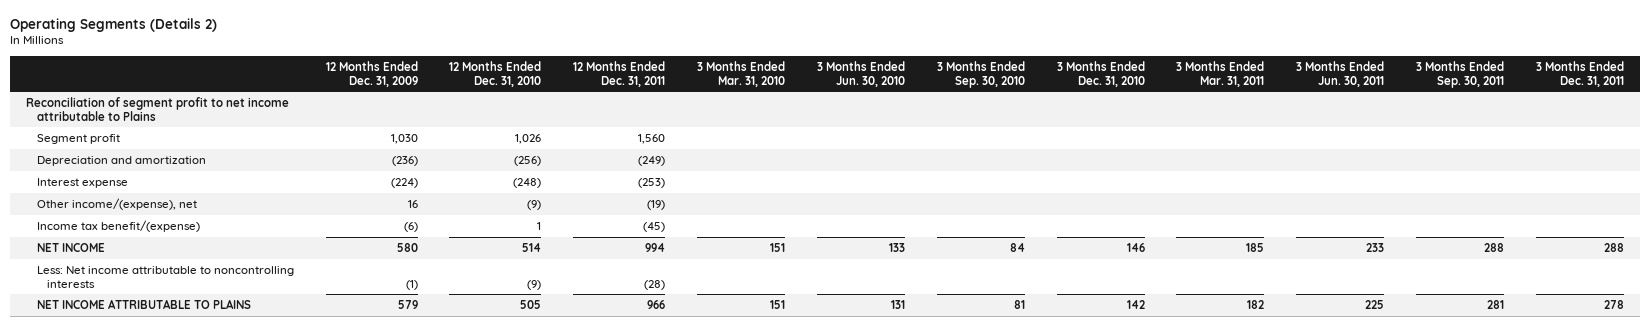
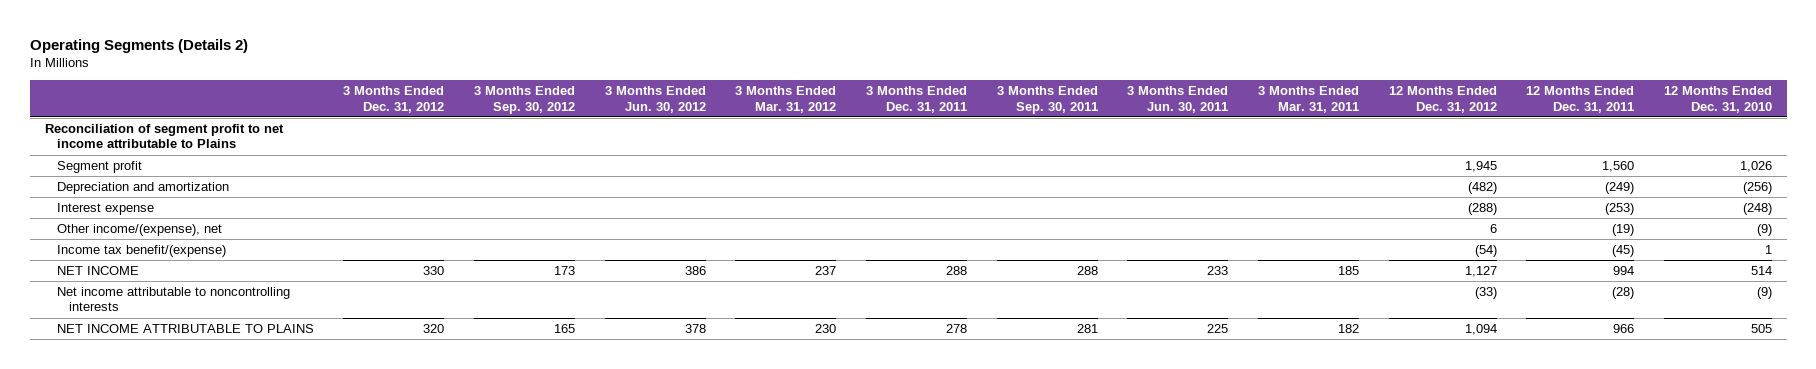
[325,60,418,87] 12 Months Ended Dec. 31, 2009 -> none
[697,60,786,87] 3 Months Ended Mar. 31, 2010 -> none
[816,60,905,87] 3 Months Ended Jun. 30, 2010 -> none
[936,60,1025,88] 3 Months Ended Sep. 30, 2010 -> none
[1056,60,1145,87] 3 Months Ended Dec. 31, 2010 -> none
none -> [343,86,445,113] 3 Months Ended Dec. 31, 2012
none -> [474,86,576,114] 3 Months Ended Sep. 30, 2012
none -> [604,86,706,113] 3 Months Ended Jun. 30, 2012
none -> [735,86,837,113] 3 Months Ended Mar. 31, 2012
none -> [1388,86,1497,113] 12 Months Ended Dec. 31, 2012
[36,265,294,288] Less: Net income attributable to noncontrolling interests -> [56,287,290,312] Net income attributable to noncontrolling interests

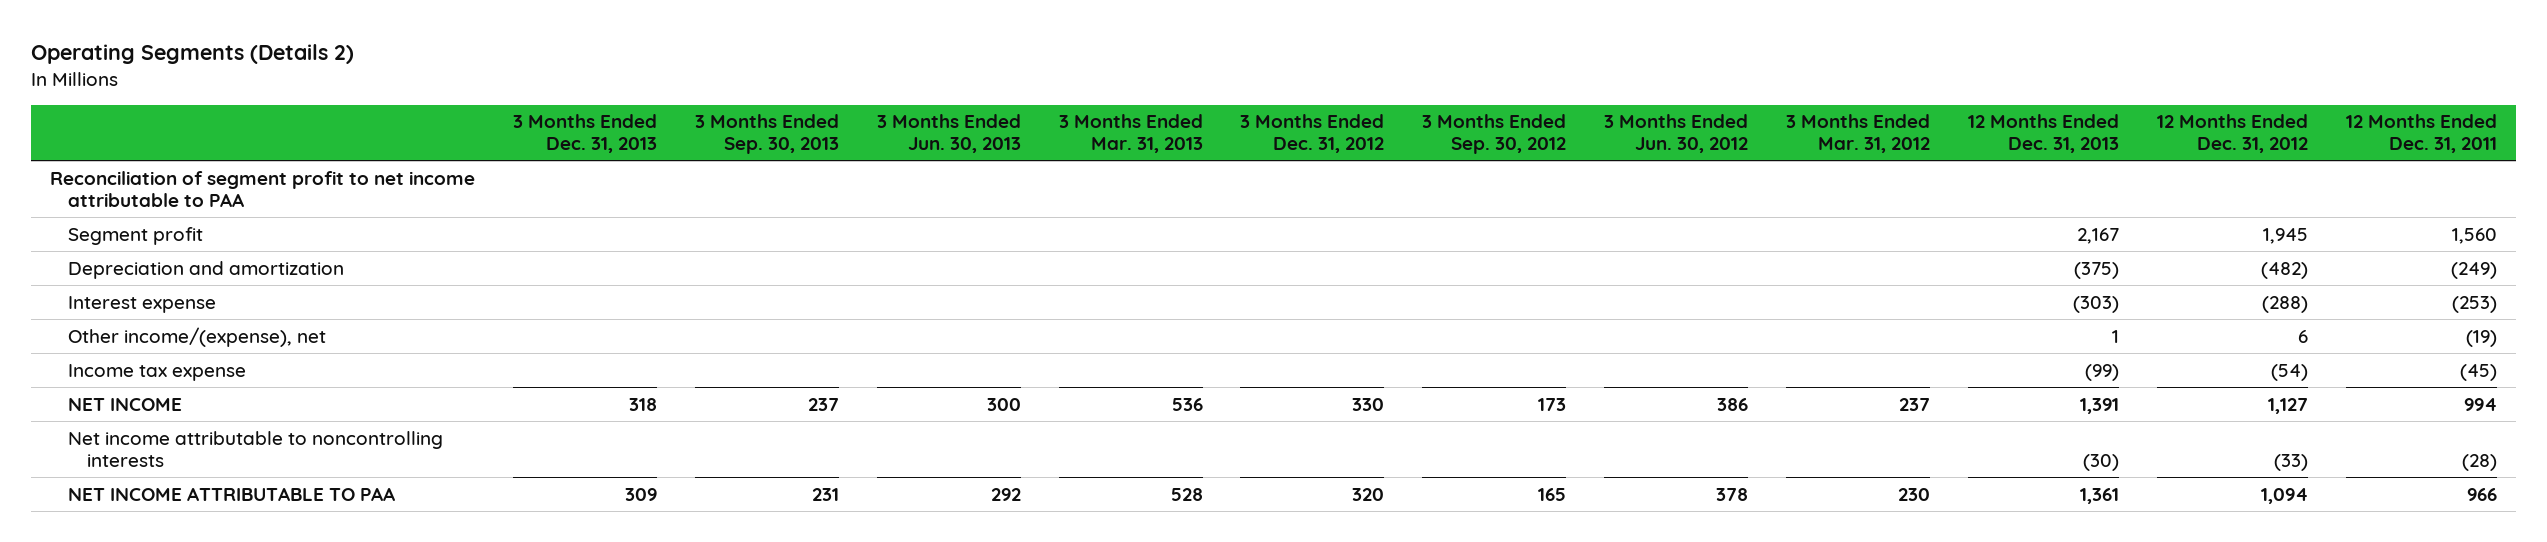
[865,86,967,113] 3 Months Ended Dec. 31, 2011 -> none
[996,86,1098,114] 3 Months Ended Sep. 30, 2011 -> none
[1127,86,1229,113] 3 Months Ended Jun. 30, 2011 -> none
[1257,86,1359,113] 3 Months Ended Mar. 31, 2011 -> none
[1663,86,1772,113] 12 Months Ended Dec. 31, 2010 -> none
none -> [512,114,657,154] 3 Months Ended Dec. 31, 2013
none -> [694,114,839,155] 3 Months Ended Sep. 30, 2013
none -> [876,114,1021,154] 3 Months Ended Jun. 30, 2013
none -> [1058,114,1203,154] 3 Months Ended Mar. 31, 2013
none -> [1967,114,2119,154] 12 Months Ended Dec. 31, 2013
[44,124,284,149] Reconciliation of segment profit to net income attributable to Plains -> [50,170,476,207] Reconciliation of segment profit to net income attributable to PAA
[56,245,226,258] Income tax benefit/(expense) -> [68,363,247,381] Income tax expense
[56,324,314,334] NET INCOME ATTRIBUTABLE TO PLAINS -> [68,486,396,501] NET INCOME ATTRIBUTABLE TO PAA

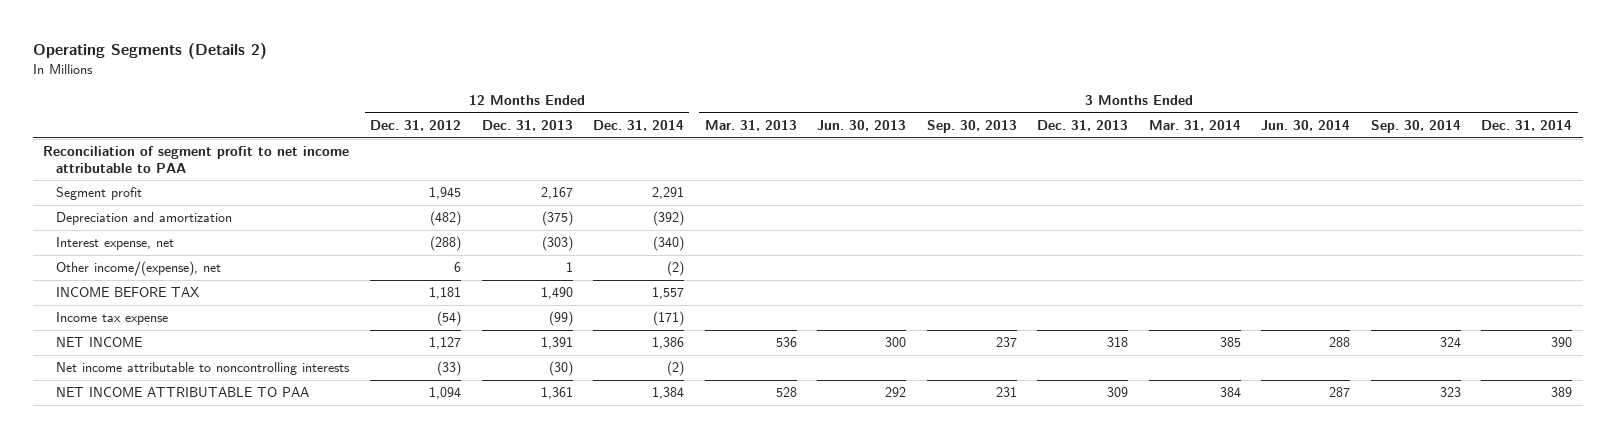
[1240,114,1385,154] 3 Months Ended Dec. 31, 2012 -> none
[1422,114,1567,155] 3 Months Ended Sep. 30, 2012 -> none
[1604,114,1749,154] 3 Months Ended Jun. 30, 2012 -> none
[1786,114,1931,154] 3 Months Ended Mar. 31, 2012 -> none
[2345,114,2497,154] 12 Months Ended Dec. 31, 2011 -> none
none -> [593,120,685,132] Dec. 31, 2014
none -> [1148,120,1241,132] Mar. 31, 2014
none -> [1261,120,1351,132] Jun. 30, 2014
none -> [1370,120,1461,134] Sep. 30, 2014
none -> [1481,120,1573,132] Dec. 31, 2014
[68,295,217,313] Interest expense -> [56,237,175,251] Interest expense, net
none -> [56,287,201,298] INCOME BEFORE TAX

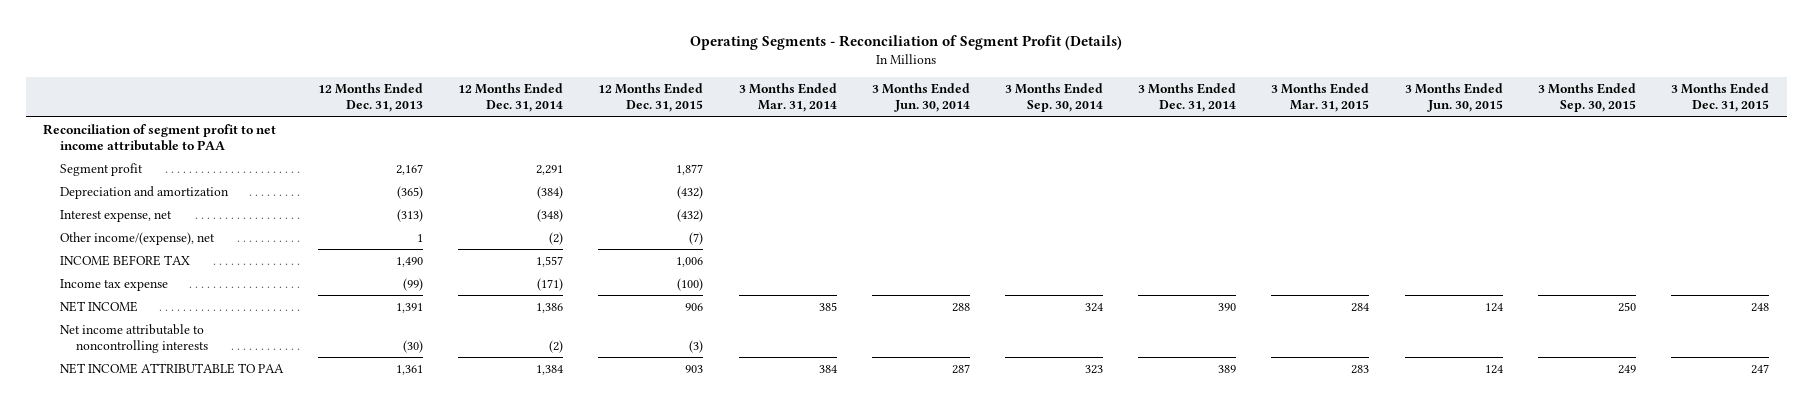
[33,42,268,59] Operating Segments (Details 2) -> [690,35,1123,51] Operating Segments - Reconciliation of Segment Profit (Details)
[370,120,462,132] Dec. 31, 2012 -> none
[704,120,797,132] Mar. 31, 2013 -> none
[817,120,907,132] Jun. 30, 2013 -> none
[926,120,1017,134] Sep. 30, 2013 -> none
[1037,120,1129,132] Dec. 31, 2013 -> none
none -> [598,83,704,113] 12 Months Ended Dec. 31, 2015
none -> [1271,83,1370,113] 3 Months Ended Mar. 31, 2015
none -> [1404,83,1503,113] 3 Months Ended Jun. 30, 2015
none -> [1537,83,1636,113] 3 Months Ended Sep. 30, 2015
none -> [1671,83,1770,113] 3 Months Ended Dec. 31, 2015
[541,211,573,227] (375) -> [396,186,423,200] (365)
[653,211,685,227] (392) -> [537,186,564,200] (384)
[541,236,573,252] (303) -> [396,209,423,223] (313)
[653,236,685,252] (340) -> [537,209,564,223] (348)

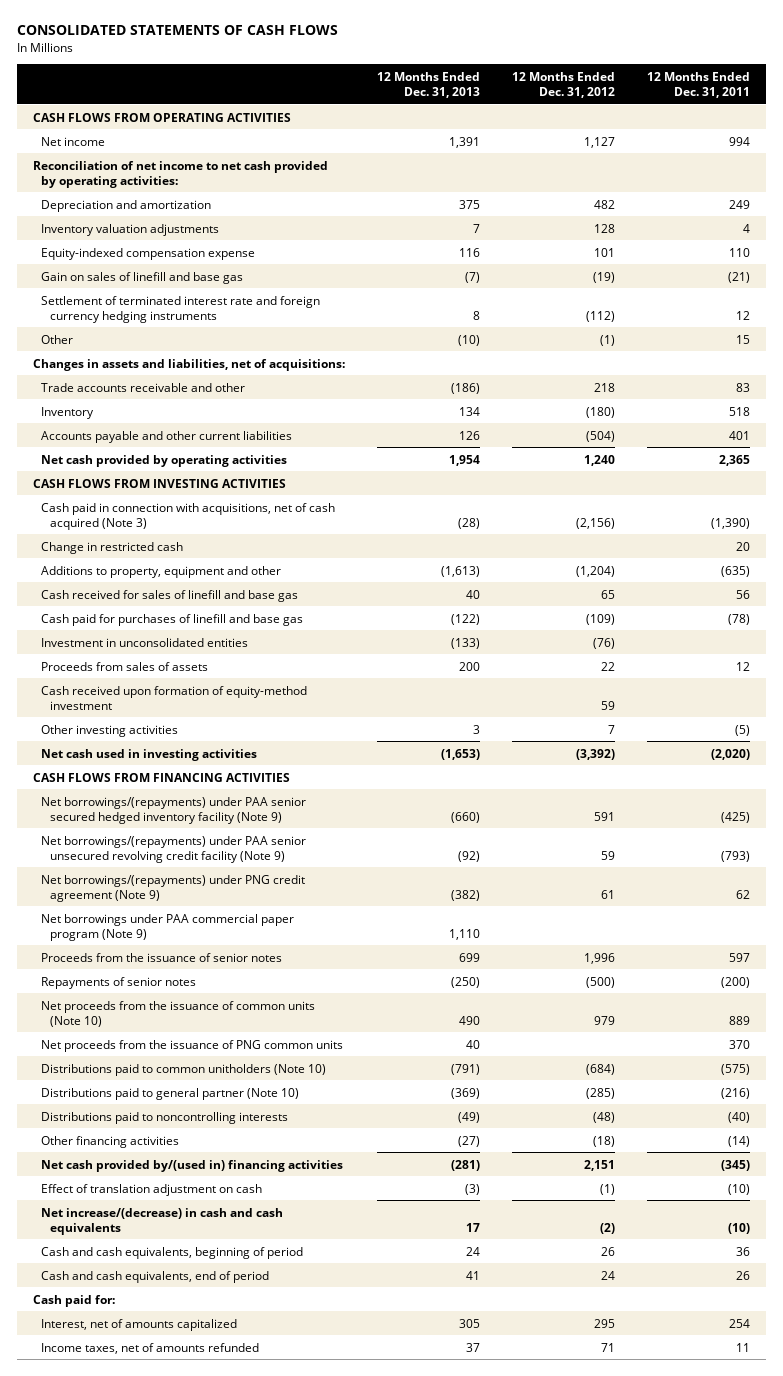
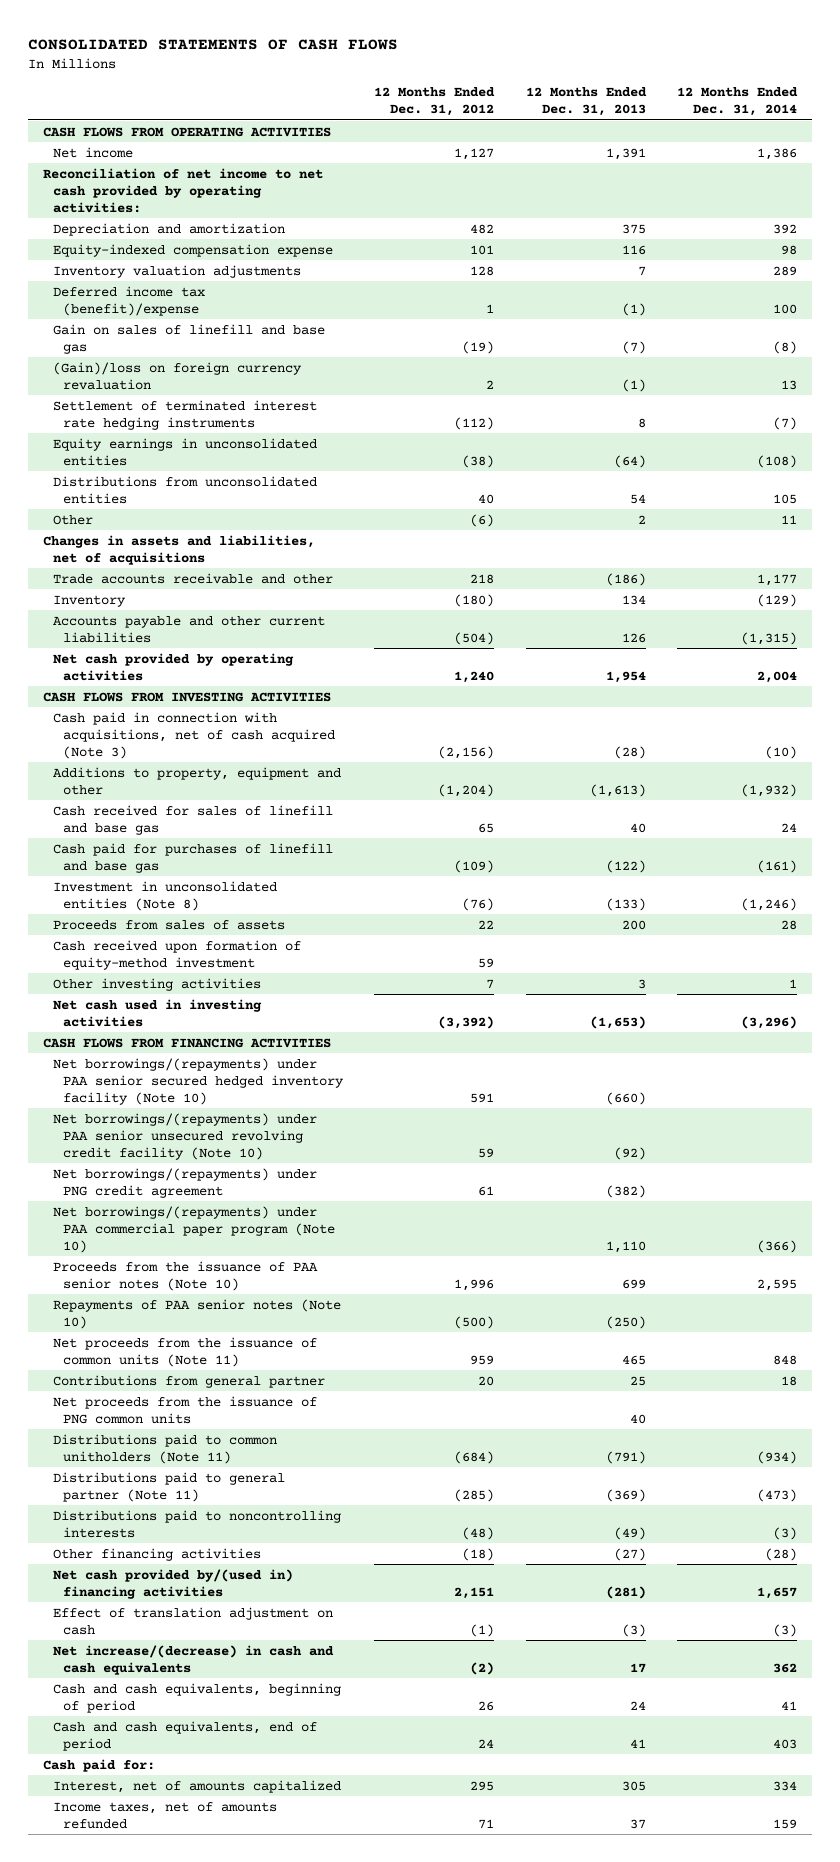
[647,71,751,98] 12 Months Ended Dec. 31, 2011 -> none
none -> [676,87,798,117] 12 Months Ended Dec. 31, 2014
[41,223,220,236] Inventory valuation adjustments -> [53,264,302,278] Inventory valuation adjustments
none -> [53,285,206,316] Deferred income tax (benefit)/expense
none -> [53,361,303,390] (Gain)/loss on foreign currency revaluation
[41,295,321,323] Settlement of terminated interest rate and foreign currency hedging instruments -> [53,399,318,430] Settlement of terminated interest rate hedging instruments
none -> [53,437,318,466] Equity earnings in unconsolidated entities
none -> [53,475,318,504] Distributions from unconsolidated entities
[457,334,480,346] (10) -> [637,514,646,524] 2
[599,334,615,346] (1) -> [470,513,495,527] (6)
[32,358,345,371] Changes in assets and liabilities, net of acquisitions: -> [43,534,316,565] Changes in assets and liabilities, net of acquisitions
[41,541,184,554] Change in restricted cash -> none
[41,637,249,647] Investment in unconsolidated entities -> [53,880,278,911] Investment in unconsolidated entities (Note 8)
[41,796,307,824] Net borrowings/(repayments) under PAA senior secured hedged inventory facility (Note 9) -> [53,1057,345,1105] Net borrowings/(repayments) under PAA senior secured hedged inventory facility (Note 10)
[41,835,307,863] Net borrowings/(repayments) under PAA senior unsecured revolving credit facility (Note 9) -> [53,1112,318,1160] Net borrowings/(repayments) under PAA senior unsecured revolving credit facility (Note 10)
[41,874,306,902] Net borrowings/(repayments) under PNG credit agreement (Note 9) -> [53,1167,318,1198] Net borrowings/(repayments) under PNG credit agreement
[41,913,295,941] Net borrowings under PAA commercial paper program (Note 9) -> [53,1205,336,1253] Net borrowings/(repayments) under PAA commercial paper program (Note 10)
[41,952,283,962] Proceeds from the issuance of senior notes -> [53,1260,319,1291] Proceeds from the issuance of PAA senior notes (Note 10)
[41,976,197,989] Repayments of senior notes -> [53,1298,342,1329] Repayments of PAA senior notes (Note 10)
[41,1000,316,1027] Net proceeds from the issuance of common units (Note 10) -> [53,1336,318,1367] Net proceeds from the issuance of common units (Note 11)
[458,1015,480,1025] 490 -> [621,1354,646,1365] 465
[593,1015,615,1025] 979 -> [470,1354,495,1365] 959
none -> [53,1374,326,1388] Contributions from general partner
[41,1063,327,1076] Distributions paid to common unitholders (Note 10) -> [53,1433,278,1464] Distributions paid to common unitholders (Note 11)
[41,1087,300,1100] Distributions paid to general partner (Note 10) -> [53,1471,286,1502] Distributions paid to general partner (Note 11)

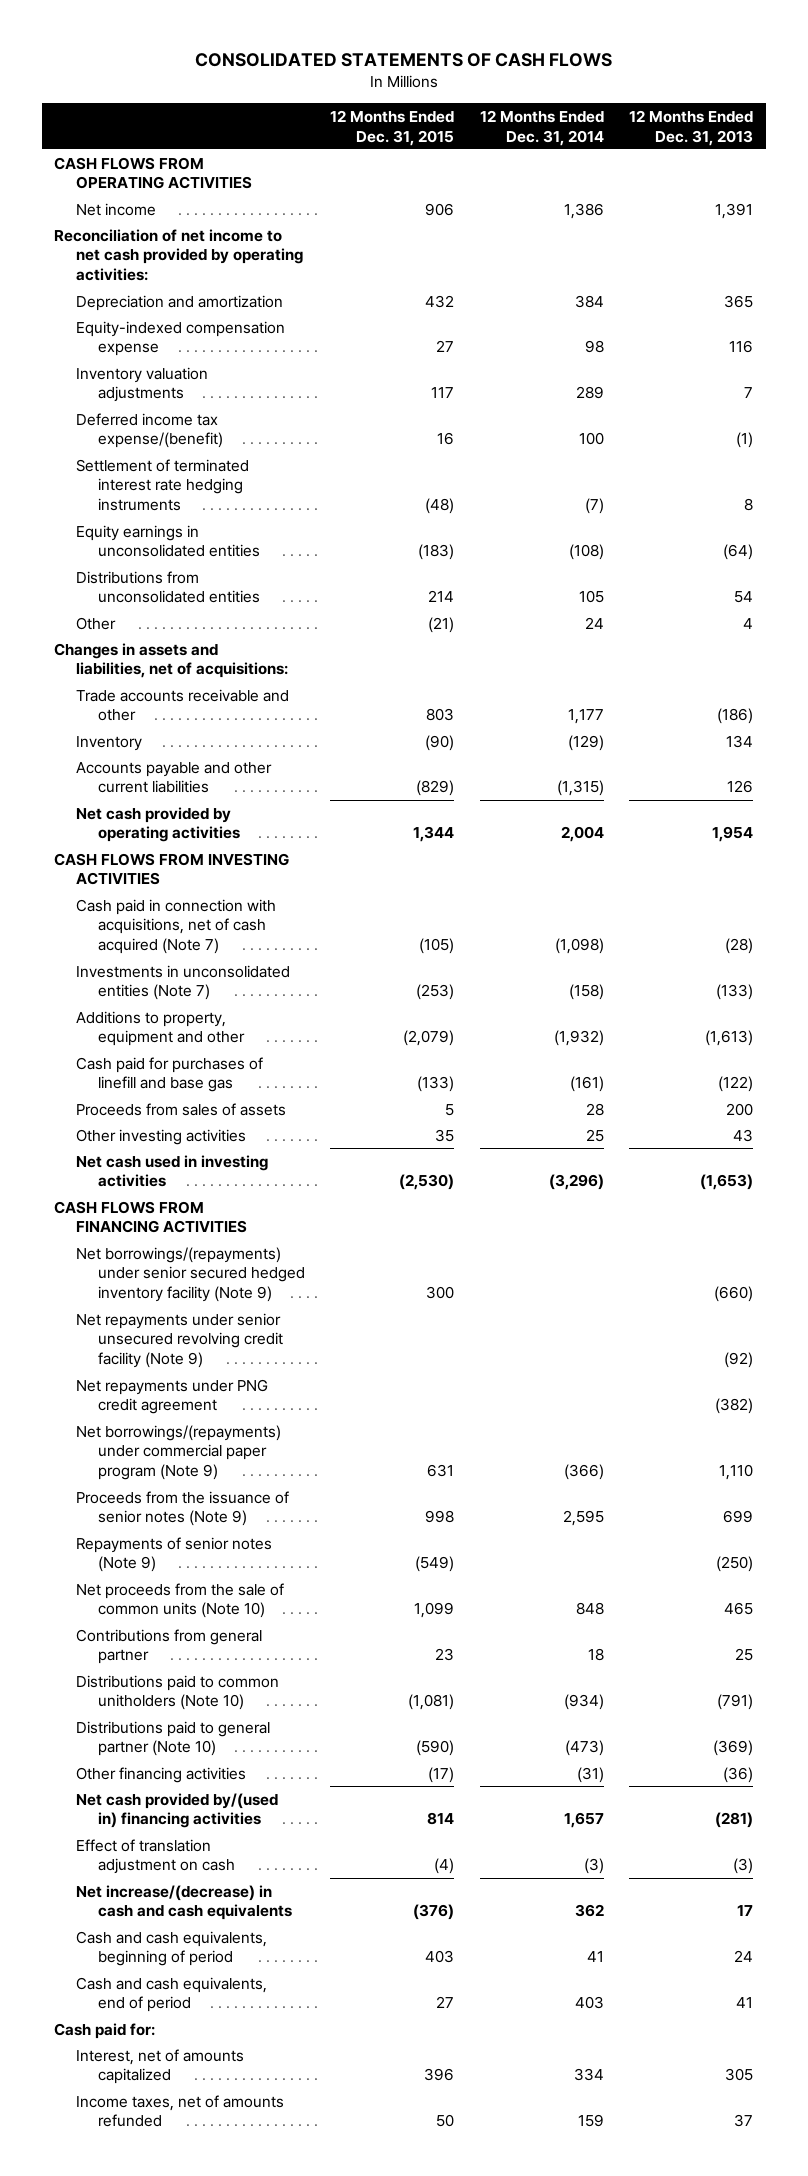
[374,87,496,117] 12 Months Ended Dec. 31, 2012 -> none
none -> [330,109,455,146] 12 Months Ended Dec. 31, 2015
[621,223,646,234] 375 -> [724,294,754,308] 365
[772,223,797,234] 392 -> [574,294,604,308] 384
[53,323,326,354] Gain on sales of linefill and base gas -> none
[53,361,303,390] (Gain)/loss on foreign currency revaluation -> none
[53,285,206,316] Deferred income tax (benefit)/expense -> [76,412,223,449] Deferred income tax expense/(benefit)
[637,514,646,524] 2 -> [743,617,754,629] 4
[780,514,797,524] 11 -> [584,616,604,629] 24
[43,534,316,565] Changes in assets and liabilities, net of acquisitions -> [54,642,289,679] Changes in assets and liabilities, net of acquisitions:
[53,711,336,759] Cash paid in connection with acquisitions, net of cash acquired (Note 3) -> [76,898,277,955] Cash paid in connection with acquisitions, net of cash acquired (Note 7)
[764,745,797,759] (10) -> [554,938,604,955] (1,098)
none -> [76,964,291,1001] Investments in unconsolidated entities (Note 7)
[53,804,334,835] Cash received for sales of linefill and base gas -> none
[53,880,278,911] Investment in unconsolidated entities (Note 8) -> none
[53,939,302,970] Cash received upon formation of equity-method investment -> none
[637,978,646,989] 3 -> [733,1128,754,1142] 43
[788,978,797,988] 1 -> [585,1128,604,1142] 25
[53,1057,345,1105] Net borrowings/(repayments) under PAA senior secured hedged inventory facility (Note 10) -> [76,1246,305,1303] Net borrowings/(repayments) under senior secured hedged inventory facility (Note 9)
[53,1112,318,1160] Net borrowings/(repayments) under PAA senior unsecured revolving credit facility (Note 10) -> [76,1312,283,1369] Net repayments under senior unsecured revolving credit facility (Note 9)
[53,1167,318,1198] Net borrowings/(repayments) under PNG credit agreement -> [76,1378,269,1415] Net repayments under PNG credit agreement
[53,1205,336,1253] Net borrowings/(repayments) under PAA commercial paper program (Note 10) -> [76,1424,282,1481] Net borrowings/(repayments) under commercial paper program (Note 9)
[53,1260,319,1291] Proceeds from the issuance of PAA senior notes (Note 10) -> [76,1490,290,1527] Proceeds from the issuance of senior notes (Note 9)
[53,1298,342,1329] Repayments of PAA senior notes (Note 10) -> [76,1536,273,1573] Repayments of senior notes (Note 9)
[53,1336,318,1367] Net proceeds from the issuance of common units (Note 11) -> [76,1582,285,1619] Net proceeds from the sale of common units (Note 10)
[53,1395,318,1424] Net proceeds from the issuance of PNG common units -> none
[53,1509,342,1538] Distributions paid to noncontrolling interests -> none
[53,1433,278,1464] Distributions paid to common unitholders (Note 11) -> [76,1674,280,1711] Distributions paid to common unitholders (Note 10)
[53,1471,286,1502] Distributions paid to general partner (Note 11) -> [76,1720,271,1757] Distributions paid to general partner (Note 10)
[613,1547,646,1561] (27) -> [723,1766,754,1783] (36)
[764,1547,797,1561] (28) -> [576,1766,604,1783] (31)

